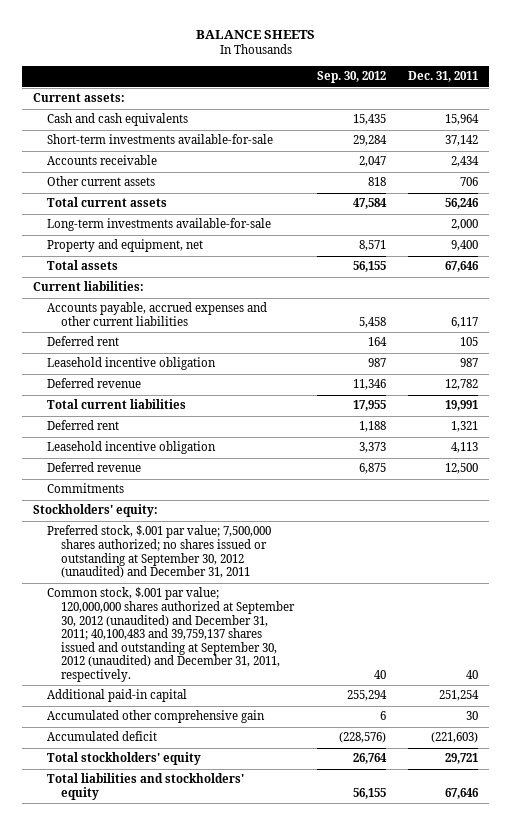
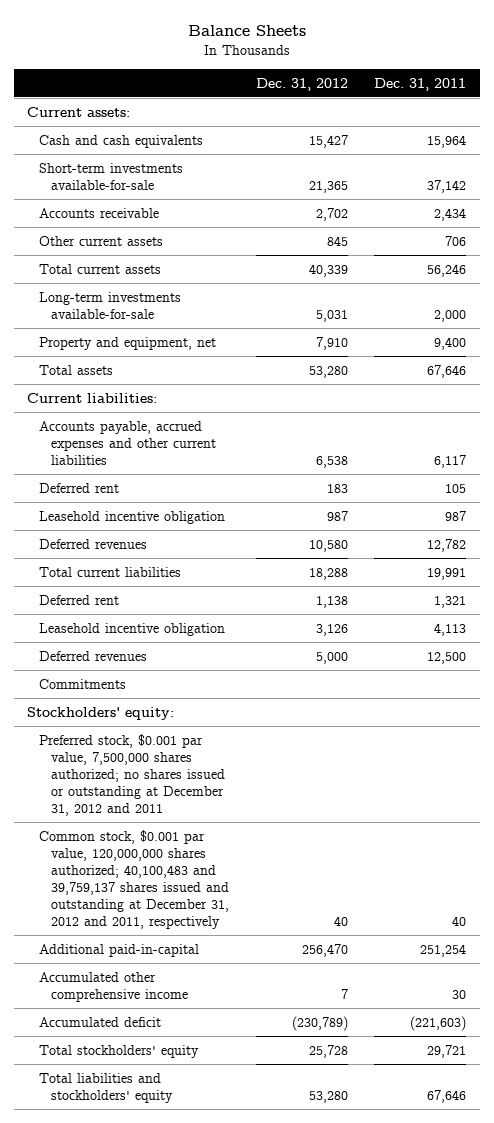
[195,30,315,40] BALANCE SHEETS -> [187,24,306,36] Balance Sheets
[316,71,386,84] Sep. 30, 2012 -> none
none -> [255,77,348,91] Dec. 31, 2012
[47,378,142,389] Deferred revenue -> [39,538,148,549] Deferred revenues
[47,462,142,473] Deferred revenue -> [39,650,148,661] Deferred revenues
[47,525,272,579] Preferred stock, $.001 par value; 7,500,000 shares authorized; no shares issued or outstanding at September 30, 2012 (unaudited) and December 31, 2011 -> [39,733,226,817] Preferred stock, $0.001 par value, 7,500,000 shares authorized; no shares issued or outstanding at December 31, 2012 and 2011
[47,587,296,682] Common stock, $.001 par value; 120,000,000 shares authorized at September 30, 2012 (unaudited) and December 31, 2011; 40,100,483 and 39,759,137 shares issued and outstanding at September 30, 2012 (unaudited) and December 31, 2011, respectively. -> [39,829,230,930] Common stock, $0.001 par value, 120,000,000 shares authorized; 40,100,483 and 39,759,137 shares issued and outstanding at December 31, 2012 and 2011, respectively
[47,689,188,703] Additional paid-in capital -> [39,943,200,957] Additional paid-in-capital
[47,710,266,724] Accumulated other comprehensive gain -> [39,971,189,1002] Accumulated other comprehensive income

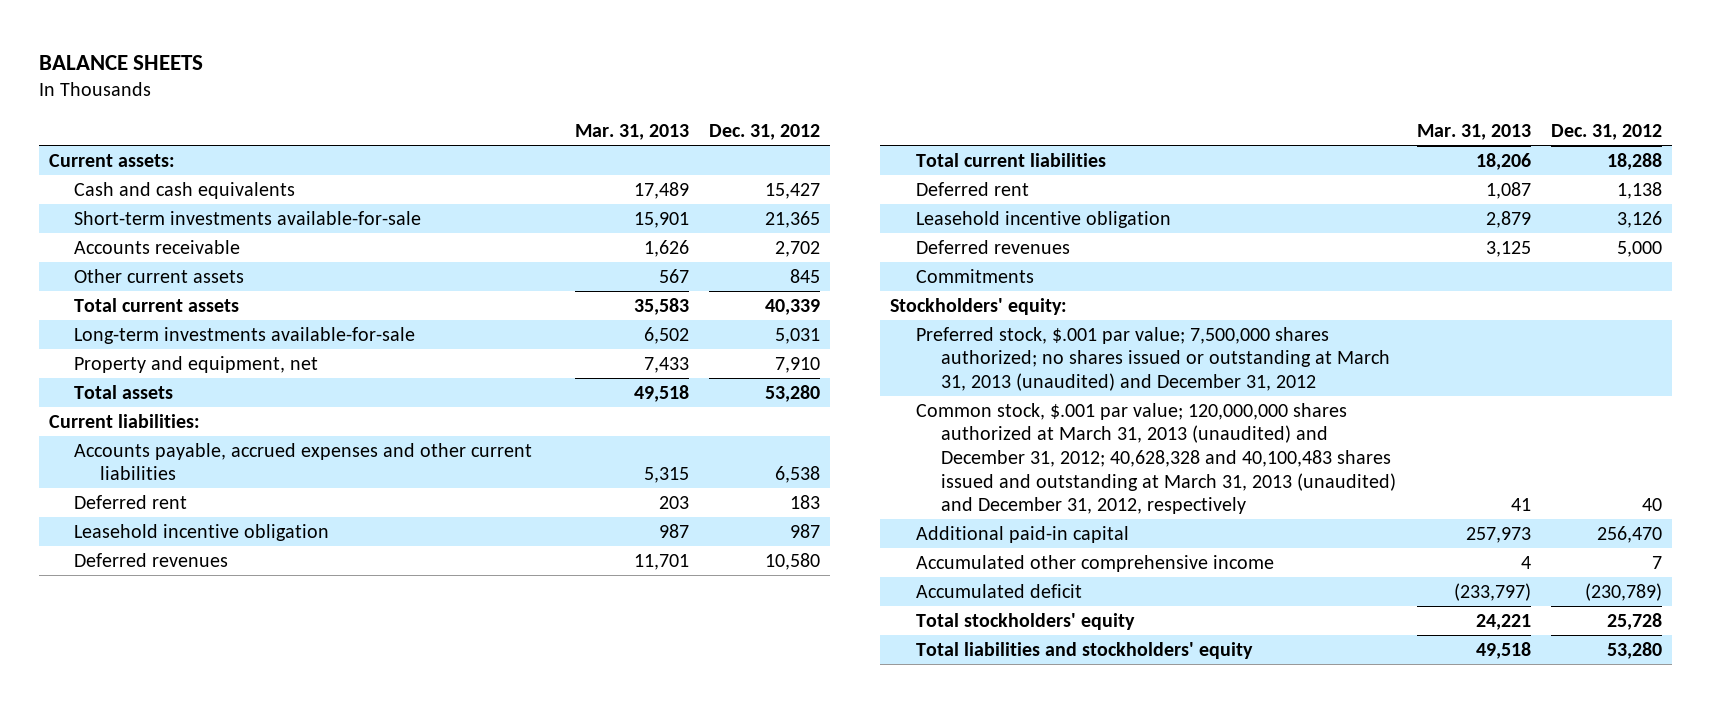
[187,24,306,36] Balance Sheets -> [38,54,203,70] BALANCE SHEETS
[374,77,467,91] Dec. 31, 2011 -> none
none -> [574,124,689,141] Mar. 31, 2013
[39,733,226,817] Preferred stock, $0.001 par value, 7,500,000 shares authorized; no shares issued or outstanding at December 31, 2012 and 2011 -> [915,326,1391,392] Preferred stock, $.001 par value; 7,500,000 shares authorized; no shares issued or outstanding at March 31, 2013 (unaudited) and December 31, 2012
[39,829,230,930] Common stock, $0.001 par value, 120,000,000 shares authorized; 40,100,483 and 39,759,137 shares issued and outstanding at December 31, 2012 and 2011, respectively -> [915,402,1397,515] Common stock, $.001 par value; 120,000,000 shares authorized at March 31, 2013 (unaudited) and December 31, 2012; 40,628,328 and 40,100,483 shares issued and outstanding at March 31, 2013 (unaudited) and December 31, 2012, respectively
[39,943,200,957] Additional paid-in-capital -> [915,525,1129,543] Additional paid-in capital

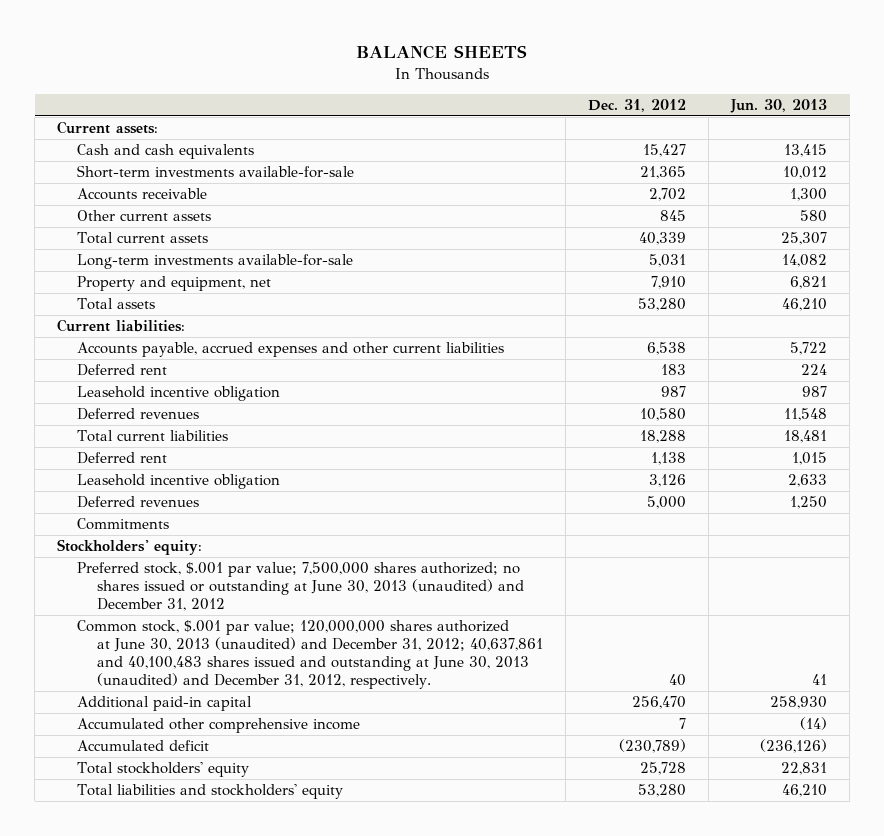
[574,124,689,141] Mar. 31, 2013 -> none
none -> [729,99,827,114] Jun. 30, 2013
[915,326,1391,392] Preferred stock, $.001 par value; 7,500,000 shares authorized; no shares issued or outstanding at March 31, 2013 (unaudited) and December 31, 2012 -> [76,562,524,611] Preferred stock, $.001 par value; 7,500,000 shares authorized; no shares issued or outstanding at June 30, 2013 (unaudited) and December 31, 2012
[915,402,1397,515] Common stock, $.001 par value; 120,000,000 shares authorized at March 31, 2013 (unaudited) and December 31, 2012; 40,628,328 and 40,100,483 shares issued and outstanding at March 31, 2013 (unaudited) and December 31, 2012, respectively -> [76,620,543,689] Common stock, $.001 par value; 120,000,000 shares authorized at June 30, 2013 (unaudited) and December 31, 2012; 40,637,861 and 40,100,483 shares issued and outstanding at June 30, 2013 (unaudited) and December 31, 2012, respectively.

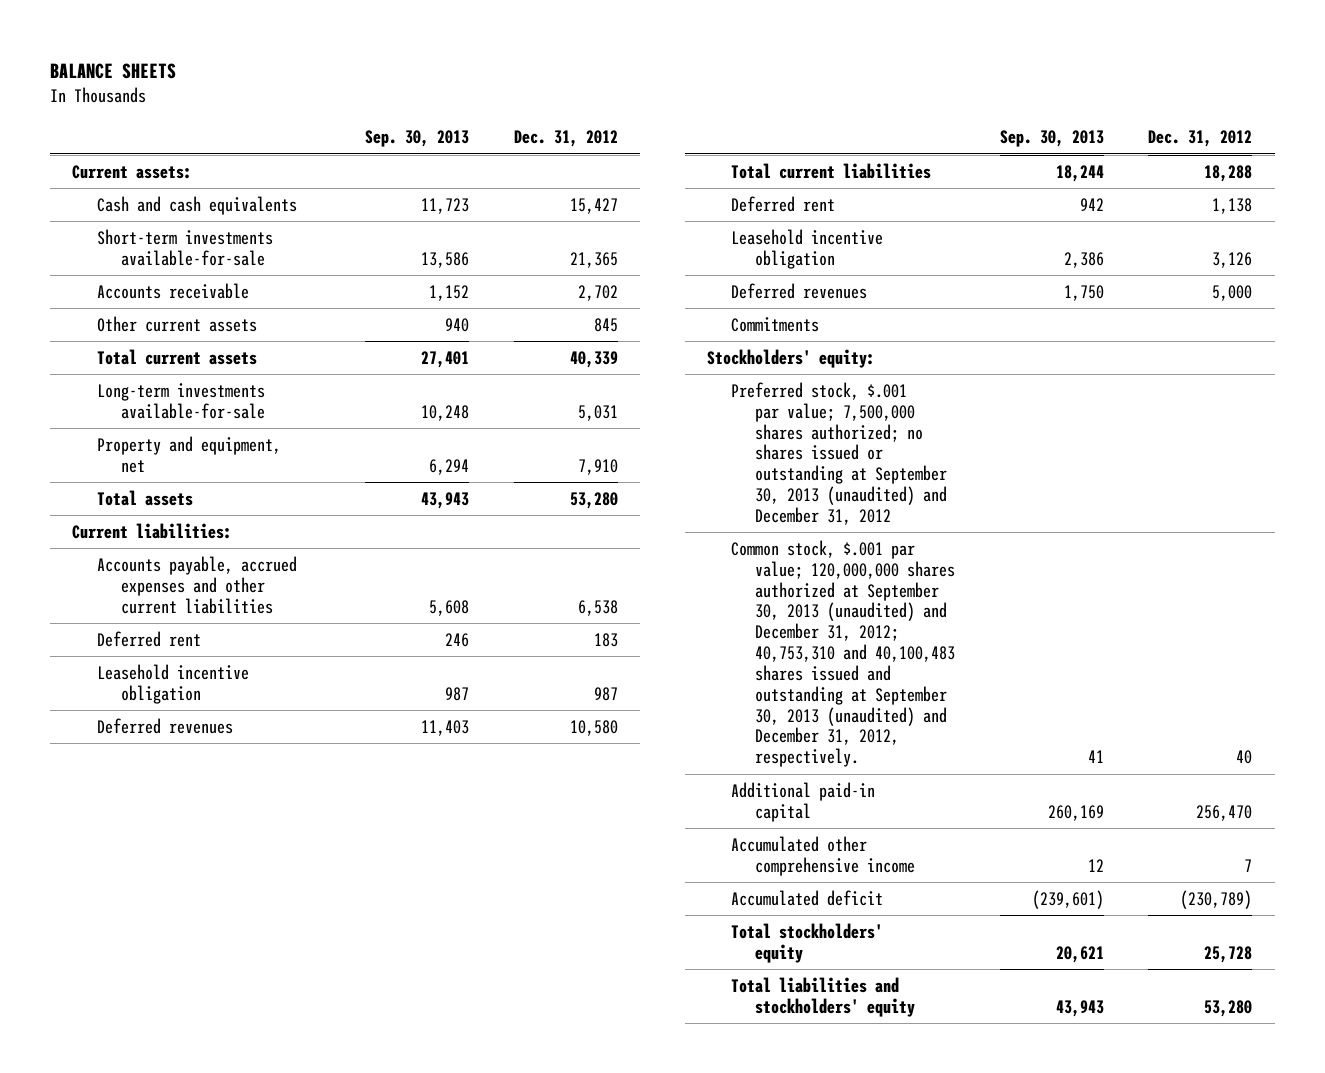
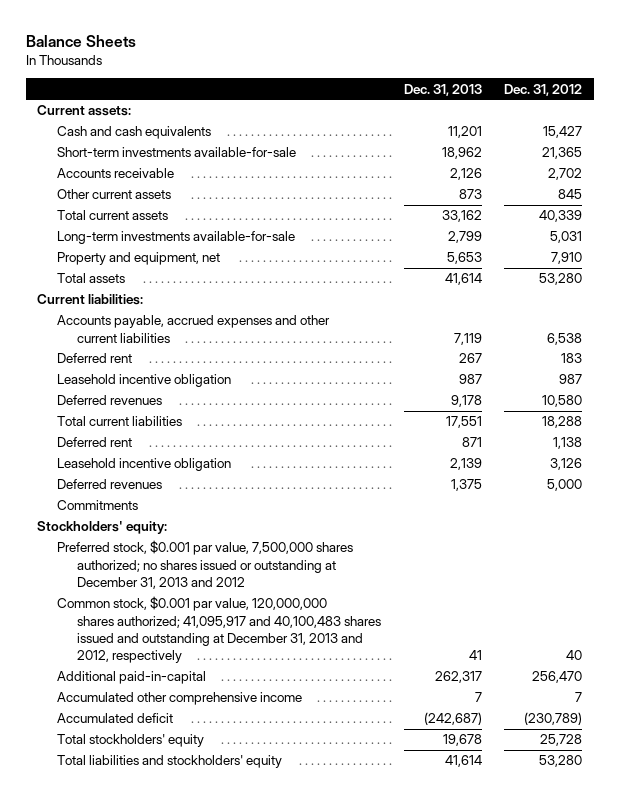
[50,63,177,80] BALANCE SHEETS -> [25,34,136,47] Balance Sheets
[365,130,470,148] Sep. 30, 2013 -> none
none -> [403,83,482,96] Dec. 31, 2013
[731,382,948,525] Preferred stock, $.001 par value; 7,500,000 shares authorized; no shares issued or outstanding at September 30, 2013 (unaudited) and December 31, 2012 -> [56,540,353,589] Preferred stock, $0.001 par value, 7,500,000 shares authorized; no shares issued or outstanding at December 31, 2013 and 2012
[731,540,956,768] Common stock, $.001 par value; 120,000,000 shares authorized at September 30, 2013 (unaudited) and December 31, 2012; 40,753,310 and 40,100,483 shares issued and outstanding at September 30, 2013 (unaudited) and December 31, 2012, respectively. -> [56,596,381,664] Common stock, $0.001 par value, 120,000,000 shares authorized; 41,095,917 and 40,100,483 shares issued and outstanding at December 31, 2013 and 2012, respectively
[731,782,876,822] Additional paid-in capital -> [56,671,206,685] Additional paid-in-capital

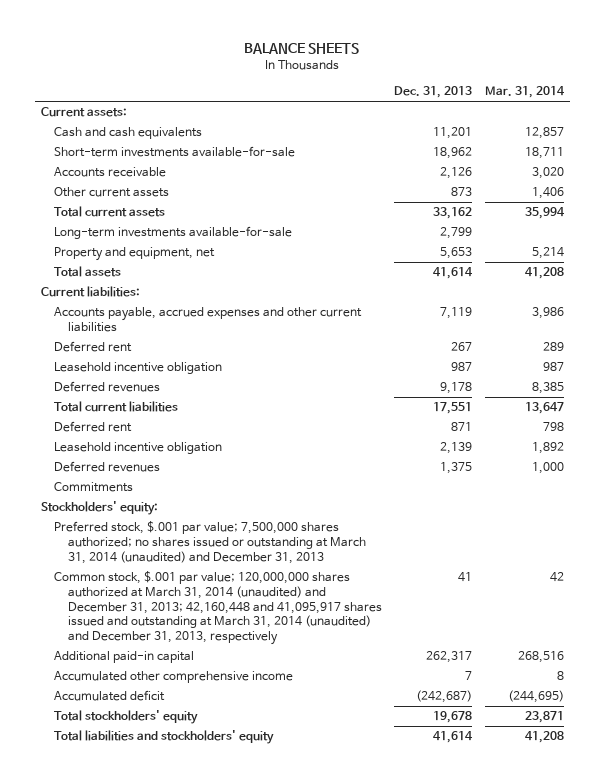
[25,34,136,47] Balance Sheets -> [244,42,360,54] BALANCE SHEETS
[504,83,583,96] Dec. 31, 2012 -> none
none -> [484,86,565,99] Mar. 31, 2014
[56,540,353,589] Preferred stock, $0.001 par value, 7,500,000 shares authorized; no shares issued or outstanding at December 31, 2013 and 2012 -> [54,521,366,564] Preferred stock, $.001 par value; 7,500,000 shares authorized; no shares issued or outstanding at March 31, 2014 (unaudited) and December 31, 2013
[56,596,381,664] Common stock, $0.001 par value, 120,000,000 shares authorized; 41,095,917 and 40,100,483 shares issued and outstanding at December 31, 2013 and 2012, respectively -> [54,571,382,645] Common stock, $.001 par value; 120,000,000 shares authorized at March 31, 2014 (unaudited) and December 31, 2013; 42,160,448 and 41,095,917 shares issued and outstanding at March 31, 2014 (unaudited) and December 31, 2013, respectively
[56,671,206,685] Additional paid-in-capital -> [54,651,195,664] Additional paid-in capital

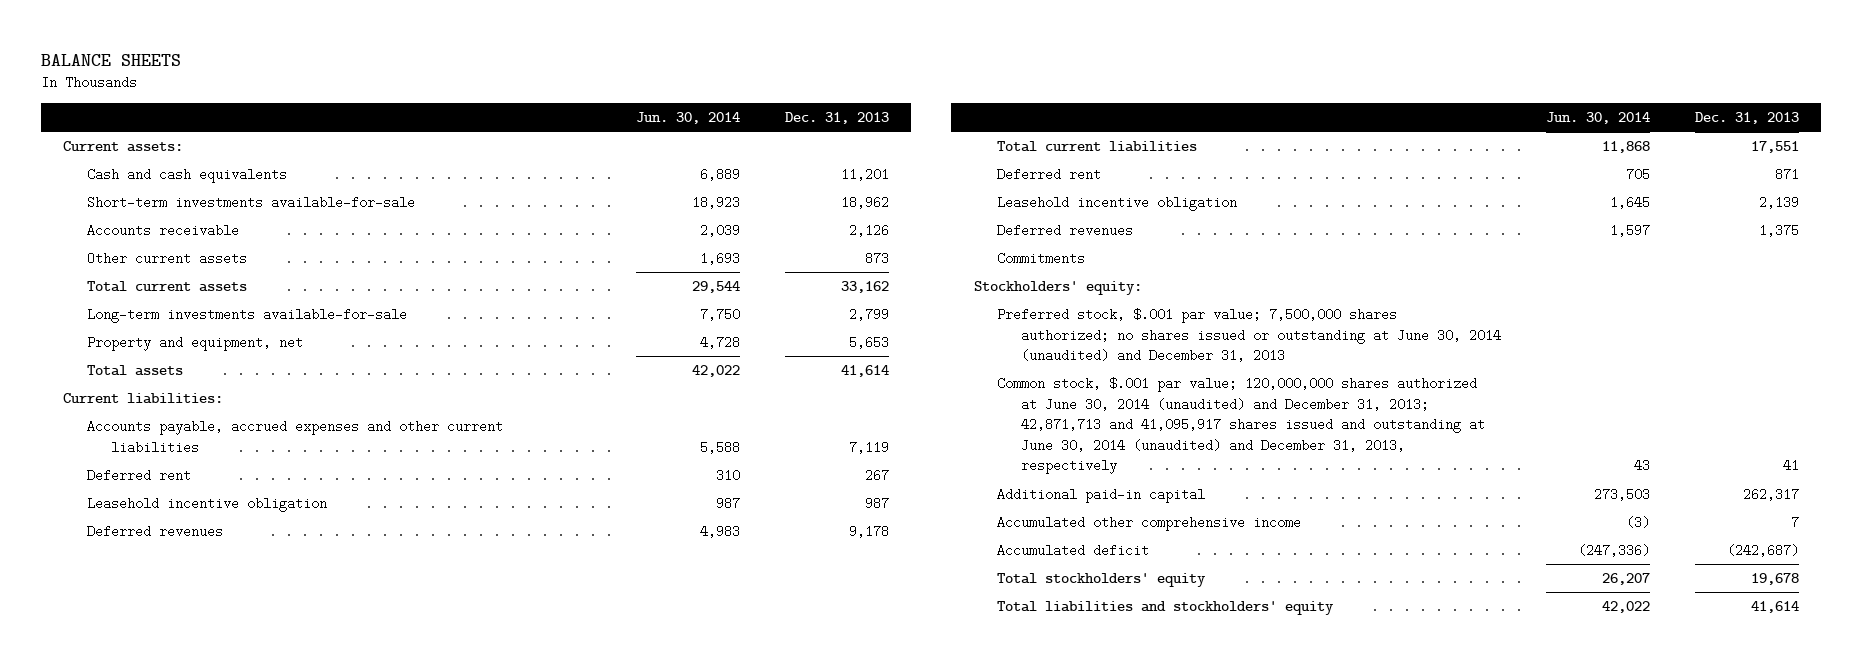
[484,86,565,99] Mar. 31, 2014 -> none
none -> [635,112,740,125] Jun. 30, 2014
[54,521,366,564] Preferred stock, $.001 par value; 7,500,000 shares authorized; no shares issued or outstanding at March 31, 2014 (unaudited) and December 31, 2013 -> [997,307,1501,363] Preferred stock, $.001 par value; 7,500,000 shares authorized; no shares issued or outstanding at June 30, 2014 (unaudited) and December 31, 2013
[54,571,382,645] Common stock, $.001 par value; 120,000,000 shares authorized at March 31, 2014 (unaudited) and December 31, 2013; 42,160,448 and 41,095,917 shares issued and outstanding at March 31, 2014 (unaudited) and December 31, 2013, respectively -> [997,376,1485,475] Common stock, $.001 par value; 120,000,000 shares authorized at June 30, 2014 (unaudited) and December 31, 2013; 42,871,713 and 41,095,917 shares issued and outstanding at June 30, 2014 (unaudited) and December 31, 2013, respectively

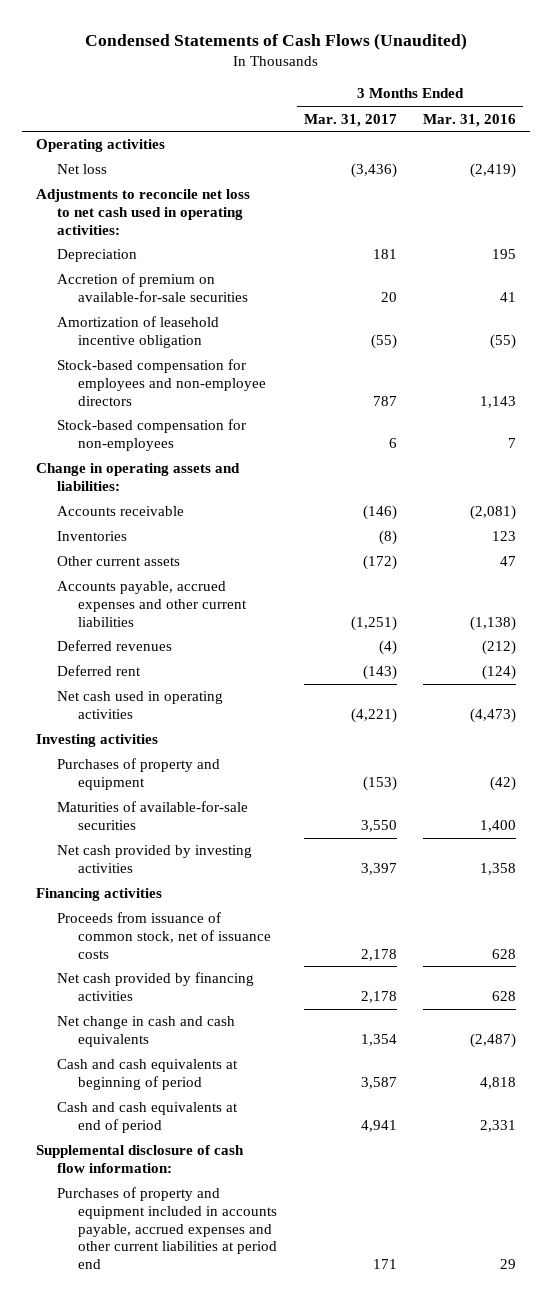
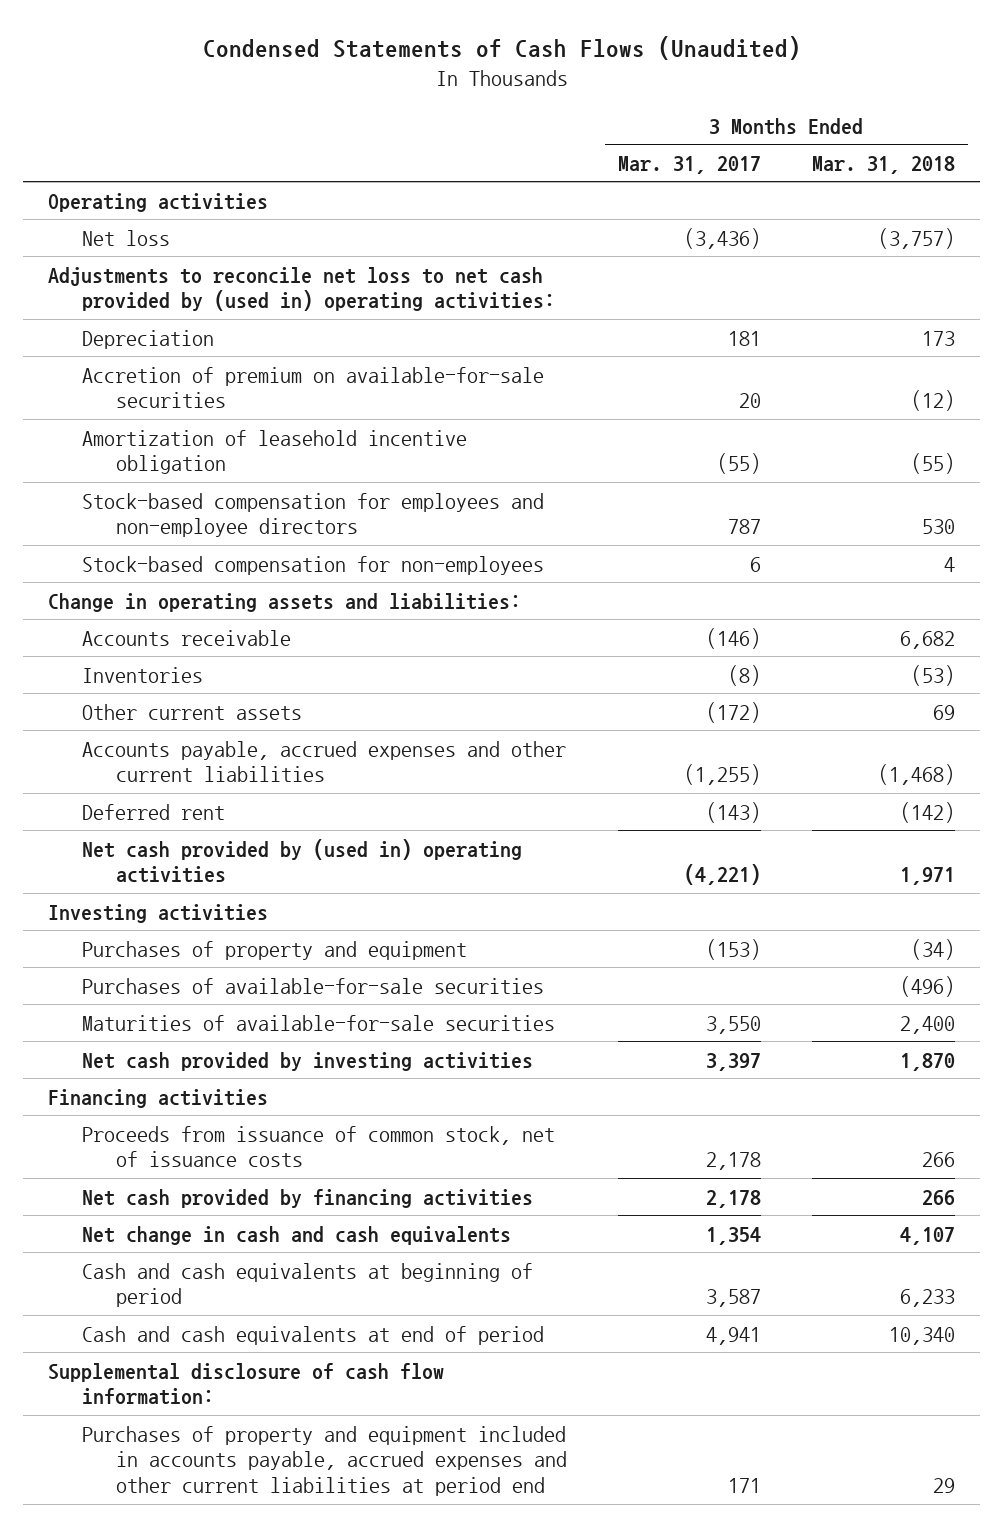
[423,113,517,127] Mar. 31, 2016 -> none
none -> [811,155,955,174] Mar. 31, 2018
[35,189,250,235] Adjustments to reconcile net loss to net cash used in operating activities: -> [48,266,555,312] Adjustments to reconcile net loss to net cash provided by (used in) operating activities:
[57,640,173,652] Deferred revenues -> none
[350,615,397,631] (1,251) -> [683,764,761,786] (1,255)
[57,691,224,720] Net cash used in operating activities -> [81,838,522,884] Net cash provided by (used in) operating activities
none -> [81,977,544,994] Purchases of available-for-sale securities

